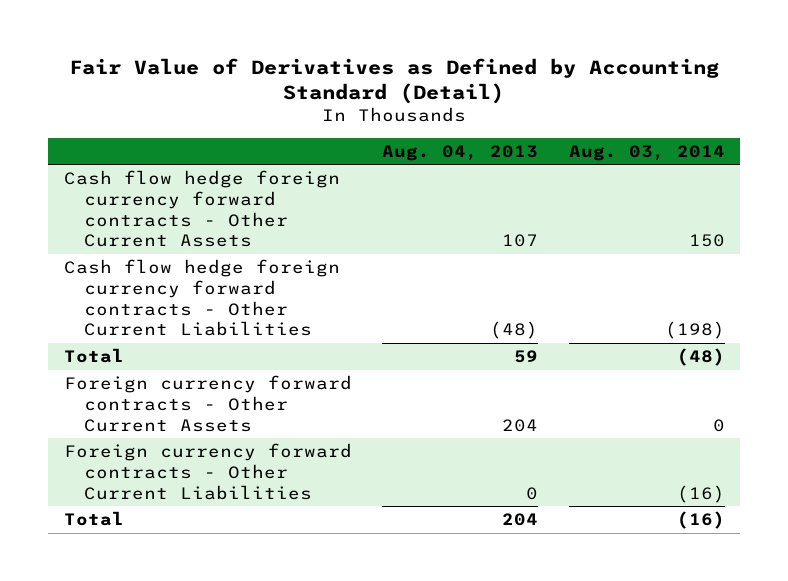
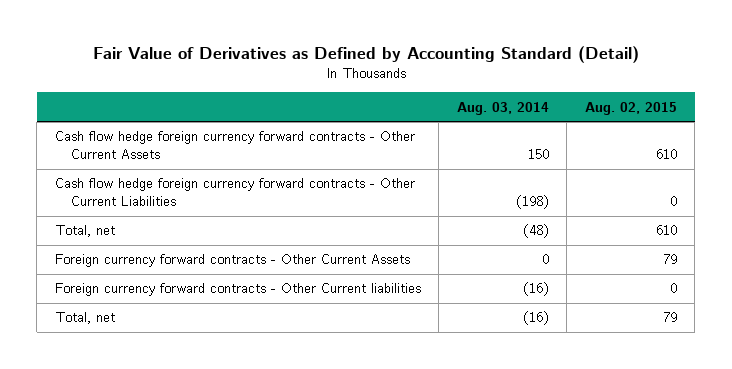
[382,144,539,161] Aug. 04, 2013 -> none
none -> [584,101,677,115] Aug. 02, 2015
[63,348,124,364] Total -> [54,225,115,238] Total, net
[63,443,352,500] Foreign currency forward contracts - Other Current Liabilities -> [54,283,421,297] Foreign currency forward contracts - Other Current liabilities
[63,511,124,527] Total -> [54,312,115,325] Total, net

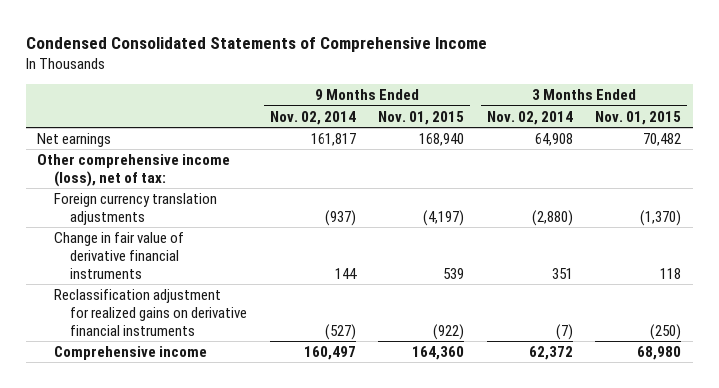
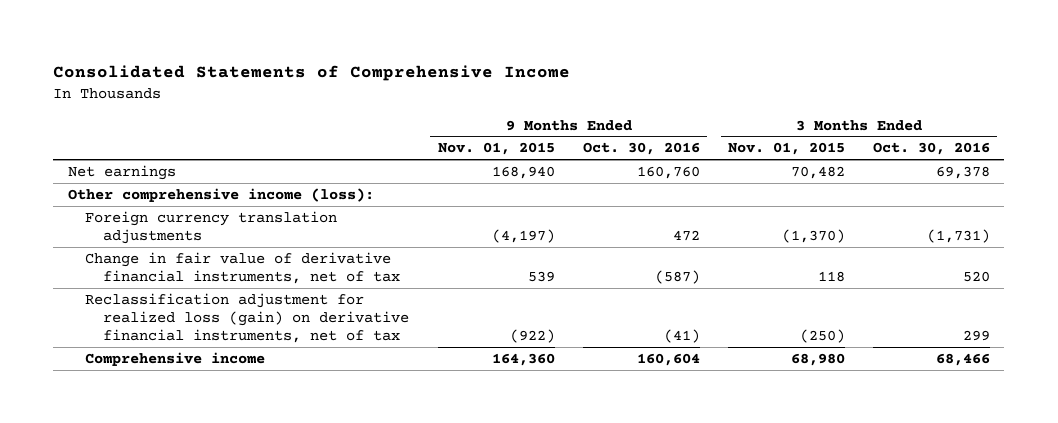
[26,37,488,53] Condensed Consolidated Statements of Comprehensive Income -> [53,65,571,82] Consolidated Statements of Comprehensive Income
[269,110,356,125] Nov. 02, 2014 -> none
[486,110,573,125] Nov. 02, 2014 -> none
none -> [582,142,700,156] Oct. 30, 2016
none -> [873,142,991,156] Oct. 30, 2016
[37,154,231,187] Other comprehensive income (loss), net of tax: -> [67,187,374,202] Other comprehensive income (loss):
[53,232,184,279] Change in fair value of derivative financial instruments -> [85,251,401,284] Change in fair value of derivative financial instruments, net of tax
[53,289,247,336] Reclassification adjustment for realized gains on derivative financial instruments -> [85,292,410,343] Reclassification adjustment for realized loss (gain) on derivative financial instruments, net of tax

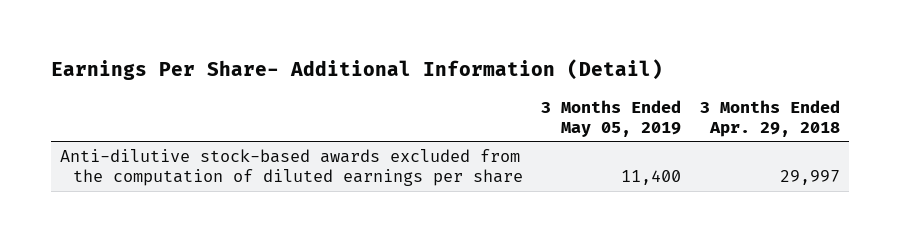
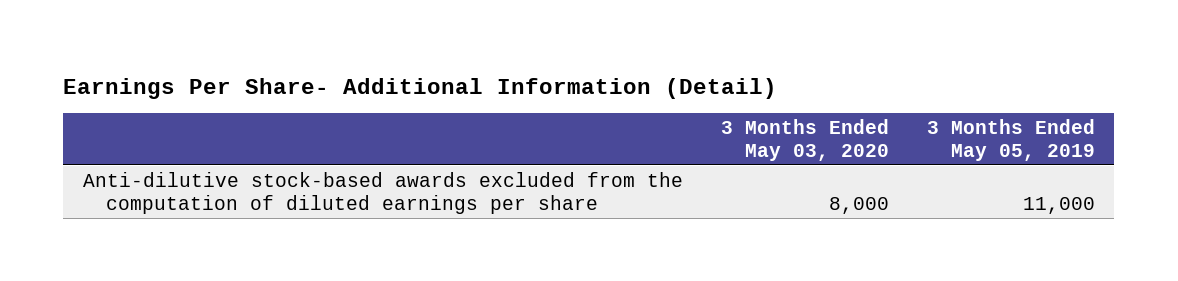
[699,99,840,137] 3 Months Ended Apr. 29, 2018 -> none
none -> [720,118,889,162] 3 Months Ended May 03, 2020
[621,170,682,186] 11,400 -> [1022,197,1095,215] 11,000

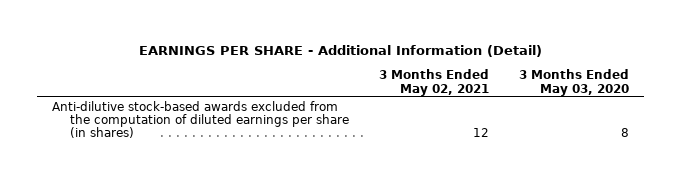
[63,77,778,99] Earnings Per Share- Additional Information (Detail) -> [138,45,542,58] EARNINGS PER SHARE - Additional Information (Detail)
[926,118,1095,162] 3 Months Ended May 05, 2019 -> none
none -> [378,69,489,96] 3 Months Ended May 02, 2021
[82,171,683,215] Anti-dilutive stock-based awards excluded from the computation of diluted earnings per share -> [52,100,349,139] Anti-dilutive stock-based awards excluded from the computation of diluted earnings per share (in shares)
[828,197,889,215] 8,000 -> [621,128,630,138] 8

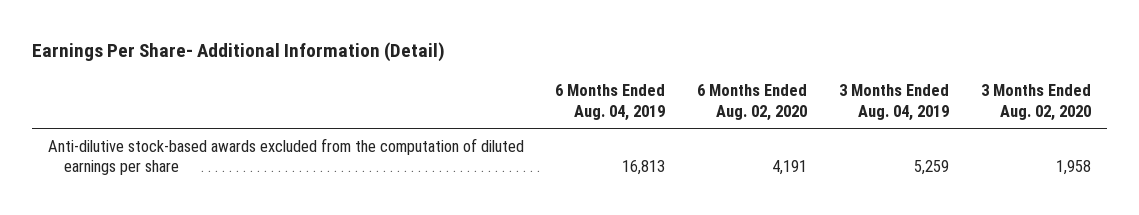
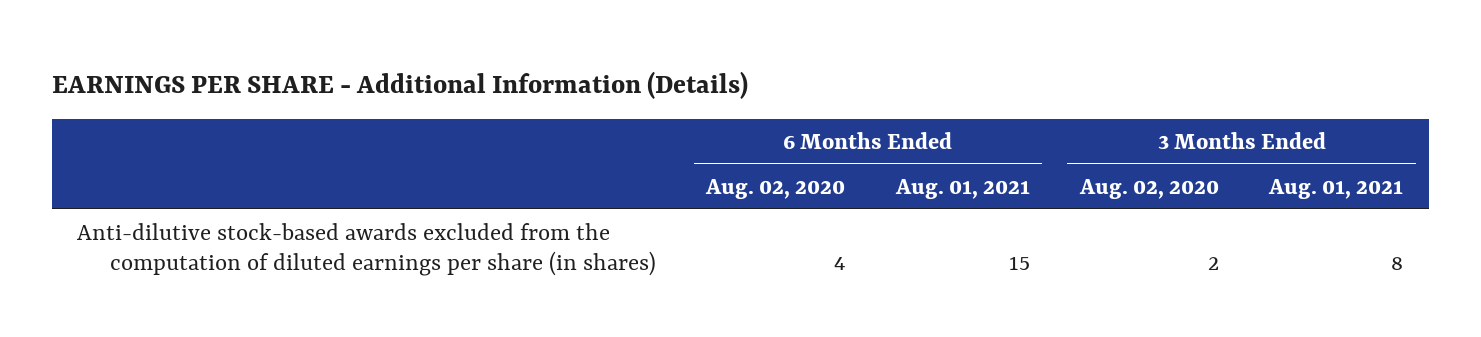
[31,42,445,63] Earnings Per Share- Additional Information (Detail) -> [52,70,749,99] EARNINGS PER SHARE - Additional Information (Details)
[555,84,666,122] 6 Months Ended Aug. 04, 2019 -> none
[839,84,950,122] 3 Months Ended Aug. 04, 2019 -> none
none -> [894,178,1030,199] Aug. 01, 2021
none -> [1268,178,1404,199] Aug. 01, 2021
[47,137,524,176] Anti-dilutive stock-based awards excluded from the computation of diluted earnings per share -> [77,222,656,276] Anti-dilutive stock-based awards excluded from the computation of diluted earnings per share (in shares)
[772,160,808,176] 4,191 -> [834,256,846,270] 4
[1056,160,1092,176] 1,958 -> [1207,256,1219,270] 2

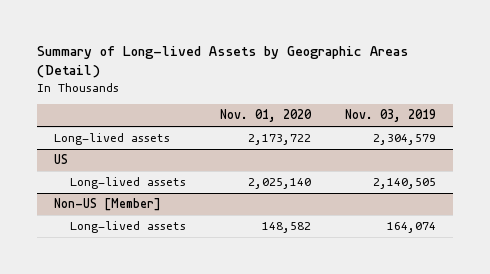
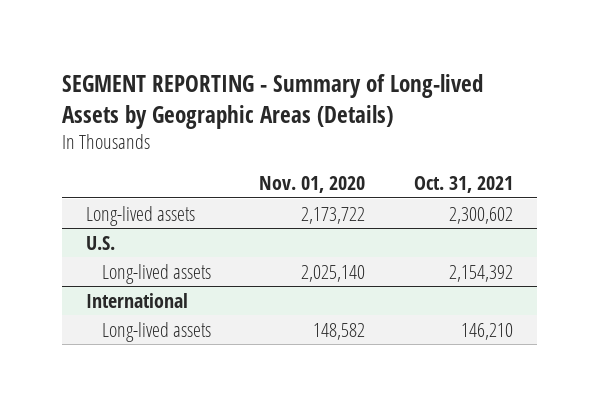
[37,46,409,79] Summary of Long-lived Assets by Geographic Areas (Detail) -> [62,74,484,129] SEGMENT REPORTING - Summary of Long-lived Assets by Geographic Areas (Details)
[344,109,436,123] Nov. 03, 2019 -> none
none -> [413,175,513,193] Oct. 31, 2021
[54,154,69,165] US -> [86,235,116,250] U.S.
[54,198,162,212] Non-US [Member] -> [86,292,189,308] International

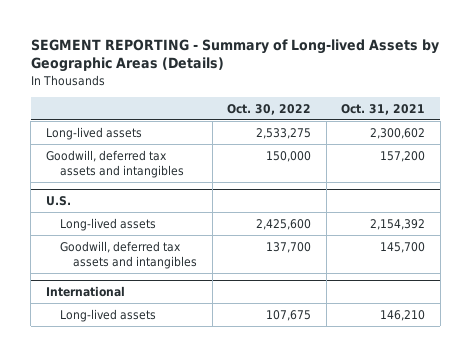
[259,175,366,193] Nov. 01, 2020 -> none
none -> [227,103,312,115] Oct. 30, 2022
none -> [45,149,184,178] Goodwill, deferred tax assets and intangibles
none -> [59,240,198,269] Goodwill, deferred tax assets and intangibles

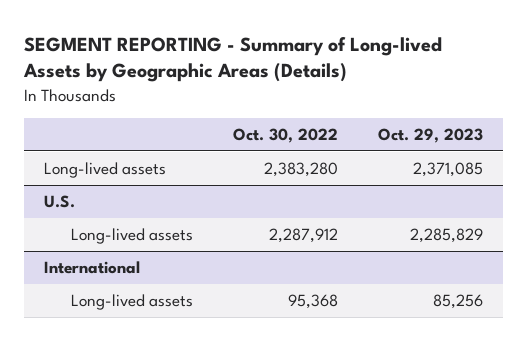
[341,103,426,115] Oct. 31, 2021 -> none
none -> [377,127,483,143] Oct. 29, 2023
[45,149,184,178] Goodwill, deferred tax assets and intangibles -> none
[256,127,312,139] 2,533,275 -> [263,162,338,178] 2,383,280
[59,240,198,269] Goodwill, deferred tax assets and intangibles -> none
[256,218,312,230] 2,425,600 -> [268,228,338,244] 2,287,912
[266,309,312,321] 107,675 -> [287,294,338,310] 95,368

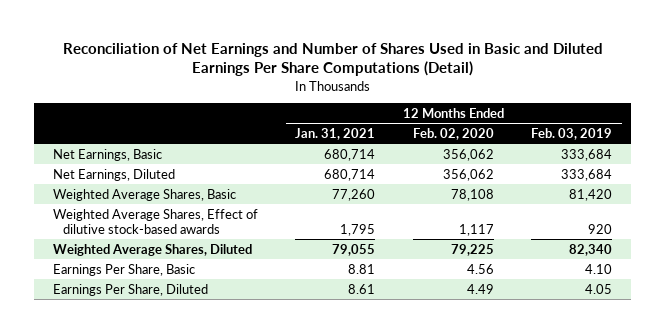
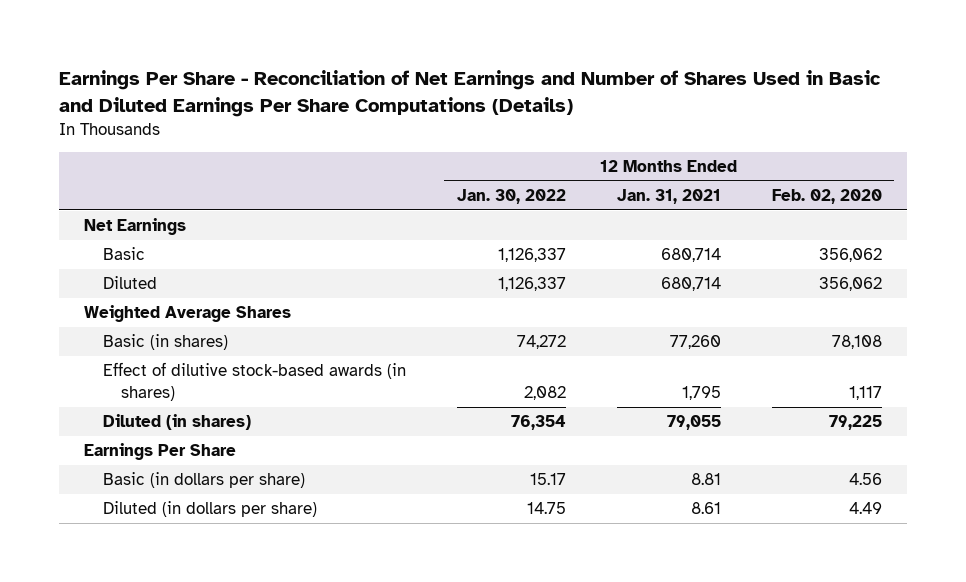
[62,42,603,77] Reconciliation of Net Earnings and Number of Shares Used in Basic and Diluted Earnings Per Share Computations (Detail) -> [59,70,882,117] Earnings Per Share - Reconciliation of Net Earnings and Number of Shares Used in Basic and Diluted Earnings Per Share Computations (Details)
[531,127,613,140] Feb. 03, 2019 -> none
none -> [456,189,566,205] Jan. 30, 2022
none -> [84,218,187,236] Net Earnings
[52,148,162,161] Net Earnings, Basic -> [102,247,145,261] Basic
[52,168,175,181] Net Earnings, Diluted -> [102,276,157,290] Diluted
none -> [84,305,292,323] Weighted Average Shares
[52,188,236,201] Weighted Average Shares, Basic -> [102,334,228,351] Basic (in shares)
[52,208,258,234] Weighted Average Shares, Effect of dilutive stock-based awards -> [102,362,406,402] Effect of dilutive stock-based awards (in shares)
[52,243,252,256] Weighted Average Shares, Diluted -> [102,414,251,431] Diluted (in shares)
none -> [84,443,237,461] Earnings Per Share
[52,263,195,276] Earnings Per Share, Basic -> [102,472,305,489] Basic (in dollars per share)
[52,283,208,296] Earnings Per Share, Diluted -> [102,501,317,518] Diluted (in dollars per share)

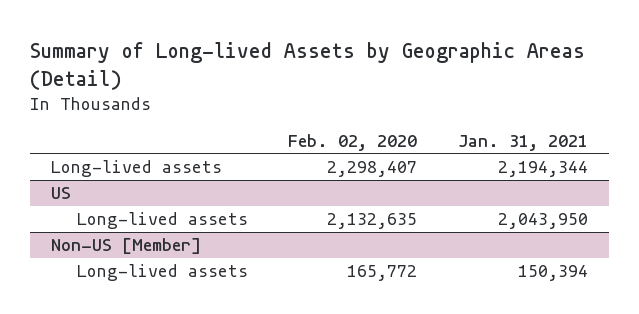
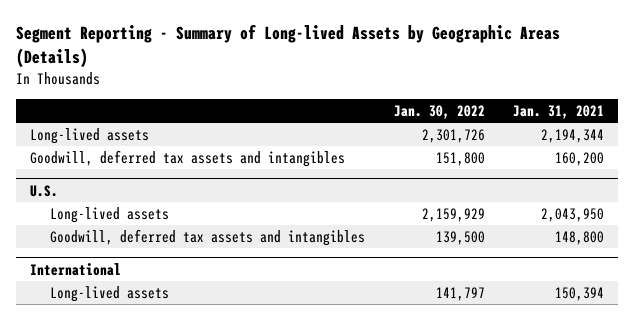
[30,41,586,90] Summary of Long-lived Assets by Geographic Areas (Detail) -> [15,24,560,69] Segment Reporting - Summary of Long-lived Assets by Geographic Areas (Details)
[288,133,418,151] Feb. 02, 2020 -> none
none -> [393,104,485,119] Jan. 30, 2022
none -> [30,150,346,168] Goodwill, deferred tax assets and intangibles
[50,187,71,200] US -> [30,184,59,197] U.S.
none -> [49,229,365,247] Goodwill, deferred tax assets and intangibles
[50,238,201,255] Non-US [Member] -> [30,262,122,276] International

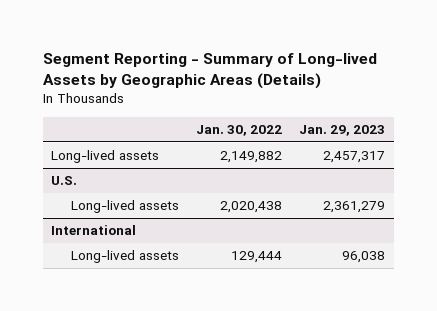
[513,104,605,119] Jan. 31, 2021 -> none
none -> [299,124,386,136] Jan. 29, 2023
[30,150,346,168] Goodwill, deferred tax assets and intangibles -> none
[421,129,485,144] 2,301,726 -> [220,151,283,164] 2,149,882
[49,229,365,247] Goodwill, deferred tax assets and intangibles -> none
[421,208,485,223] 2,159,929 -> [220,201,283,214] 2,020,438
[435,287,485,302] 141,797 -> [231,251,283,264] 129,444

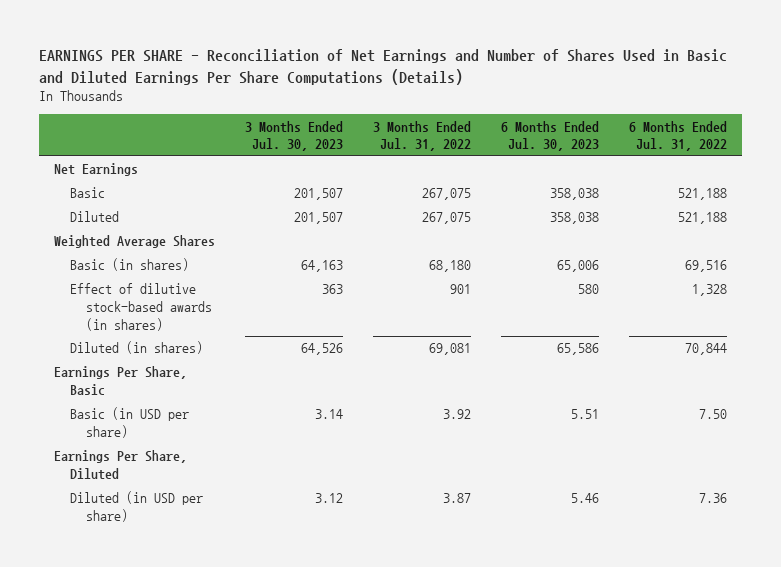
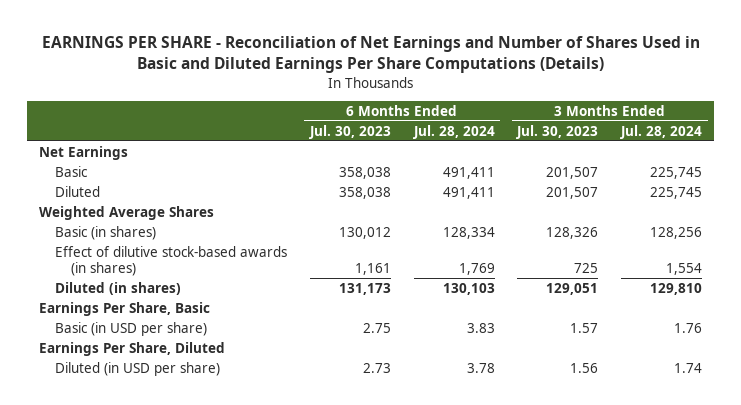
[372,120,471,152] 3 Months Ended Jul. 31, 2022 -> none
[629,120,728,152] 6 Months Ended Jul. 31, 2022 -> none
none -> [412,124,495,139] Jul. 28, 2024
none -> [620,124,703,139] Jul. 28, 2024
[300,260,343,273] 64,163 -> [546,226,599,239] 128,326
[557,260,600,273] 65,006 -> [338,226,391,239] 130,012
[321,284,343,295] 363 -> [574,262,599,273] 725
[578,284,600,295] 580 -> [354,262,391,275] 1,161
[300,343,343,356] 64,526 -> [546,282,599,295] 129,051
[557,343,600,356] 65,586 -> [338,282,391,295] 131,173
[314,409,343,420] 3.14 -> [570,322,599,333] 1.57
[571,409,600,420] 5.51 -> [362,322,391,333] 2.75
[314,493,343,504] 3.12 -> [570,362,599,373] 1.56
[571,493,600,504] 5.46 -> [362,362,391,373] 2.73

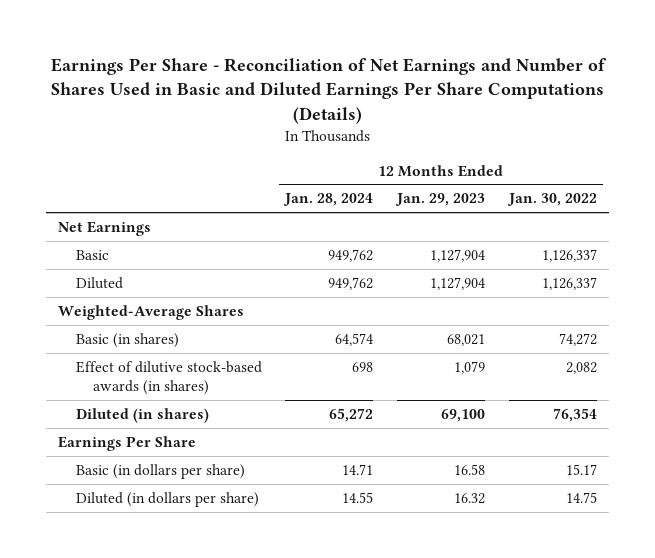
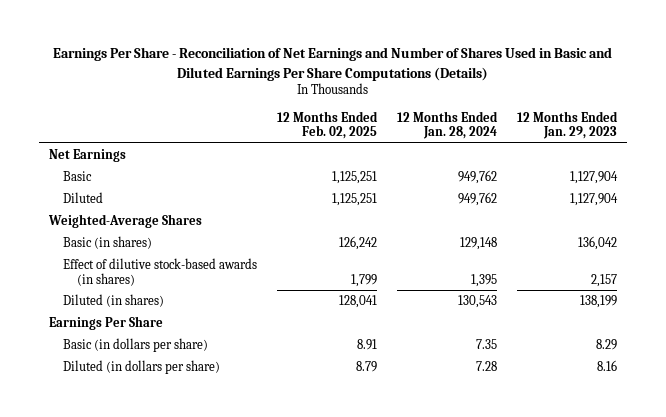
[507,193,598,207] Jan. 30, 2022 -> none
none -> [277,110,379,139] 12 Months Ended Feb. 02, 2025
[335,333,374,347] 64,574 -> [459,237,497,251] 129,148
[447,334,486,347] 68,021 -> [577,236,617,251] 136,042
[352,362,374,373] 698 -> [470,273,497,287] 1,395
[454,361,486,375] 1,079 -> [590,273,617,287] 2,157
[329,408,374,423] 65,272 -> [457,295,497,309] 130,543
[441,409,486,423] 69,100 -> [579,295,617,309] 138,199
[342,464,374,476] 14.71 -> [475,339,497,350] 7.35
[454,464,486,476] 16.58 -> [595,339,617,351] 8.29
[342,492,374,504] 14.55 -> [475,361,497,372] 7.28
[454,493,486,505] 16.32 -> [596,360,617,372] 8.16

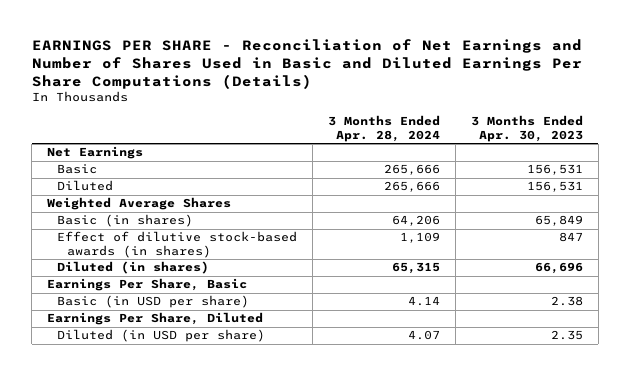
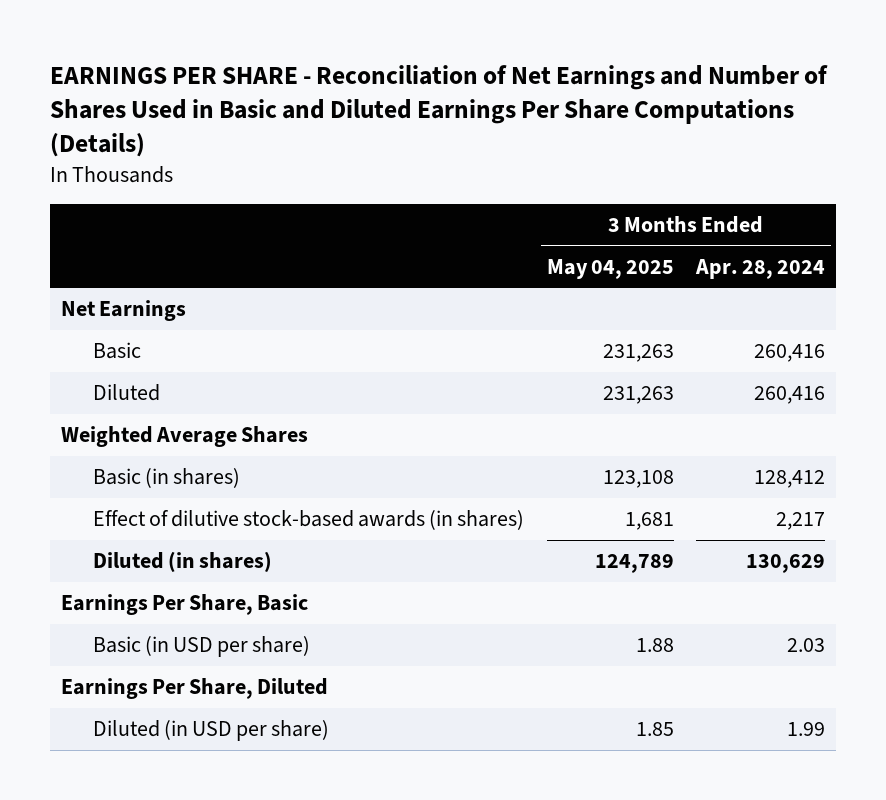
[470,115,583,143] 3 Months Ended Apr. 30, 2023 -> none
none -> [546,258,674,279] May 04, 2025
[383,164,440,176] 265,666 -> [753,344,825,363] 260,416
[383,181,440,193] 265,666 -> [753,386,825,405] 260,416
[391,215,440,227] 64,206 -> [753,470,825,489] 128,412
[399,232,440,244] 1,109 -> [775,512,825,531] 2,217
[391,262,440,275] 65,315 -> [745,554,825,574] 130,629
[407,296,440,307] 4.14 -> [786,638,825,653] 2.03
[407,330,440,341] 4.07 -> [786,722,825,737] 1.99

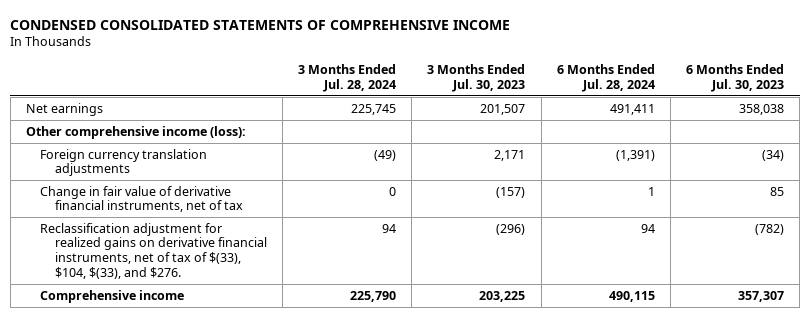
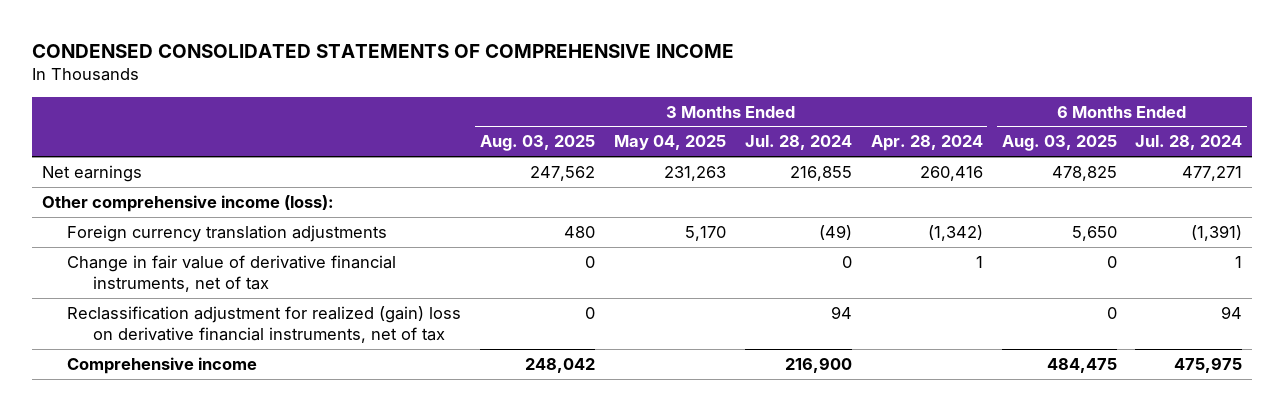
[427,64,526,92] 3 Months Ended Jul. 30, 2023 -> none
[686,64,785,92] 6 Months Ended Jul. 30, 2023 -> none
none -> [480,135,596,152] Aug. 03, 2025
none -> [613,135,726,151] May 04, 2025
none -> [870,135,983,152] Apr. 28, 2024
none -> [1001,135,1117,152] Aug. 03, 2025
[350,103,396,115] 225,745 -> [789,165,852,181] 216,855
[609,103,655,115] 491,411 -> [1182,165,1243,181] 477,271
[40,222,267,279] Reclassification adjustment for realized gains on derivative financial instruments, net of tax of $(33), $104, $(33), and $276. -> [67,305,462,344] Reclassification adjustment for realized (gain) loss on derivative financial instruments, net of tax
[349,290,396,302] 225,790 -> [784,356,852,373] 216,900
[608,290,655,302] 490,115 -> [1174,356,1243,373] 475,975

